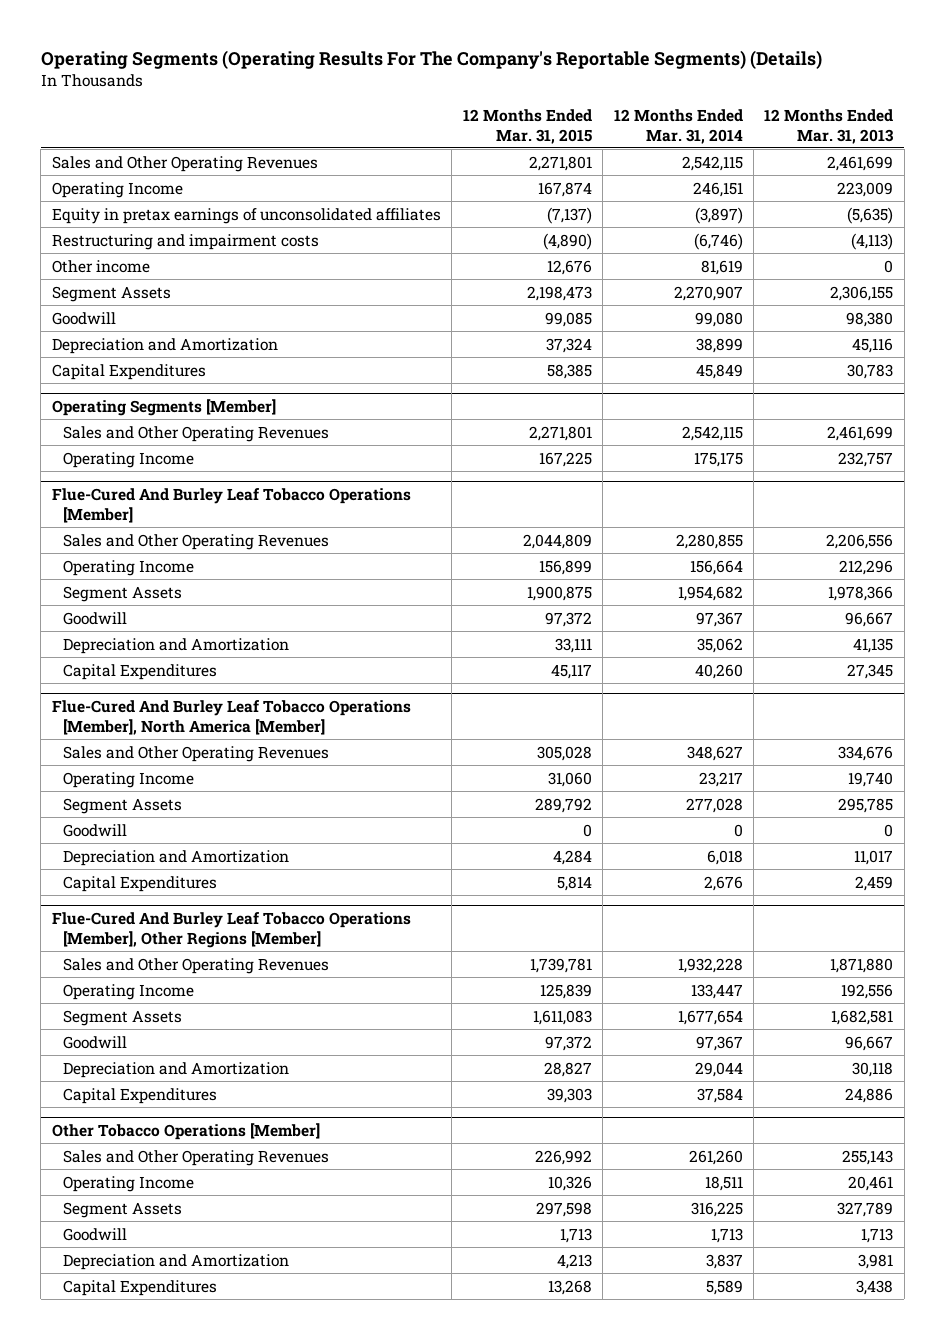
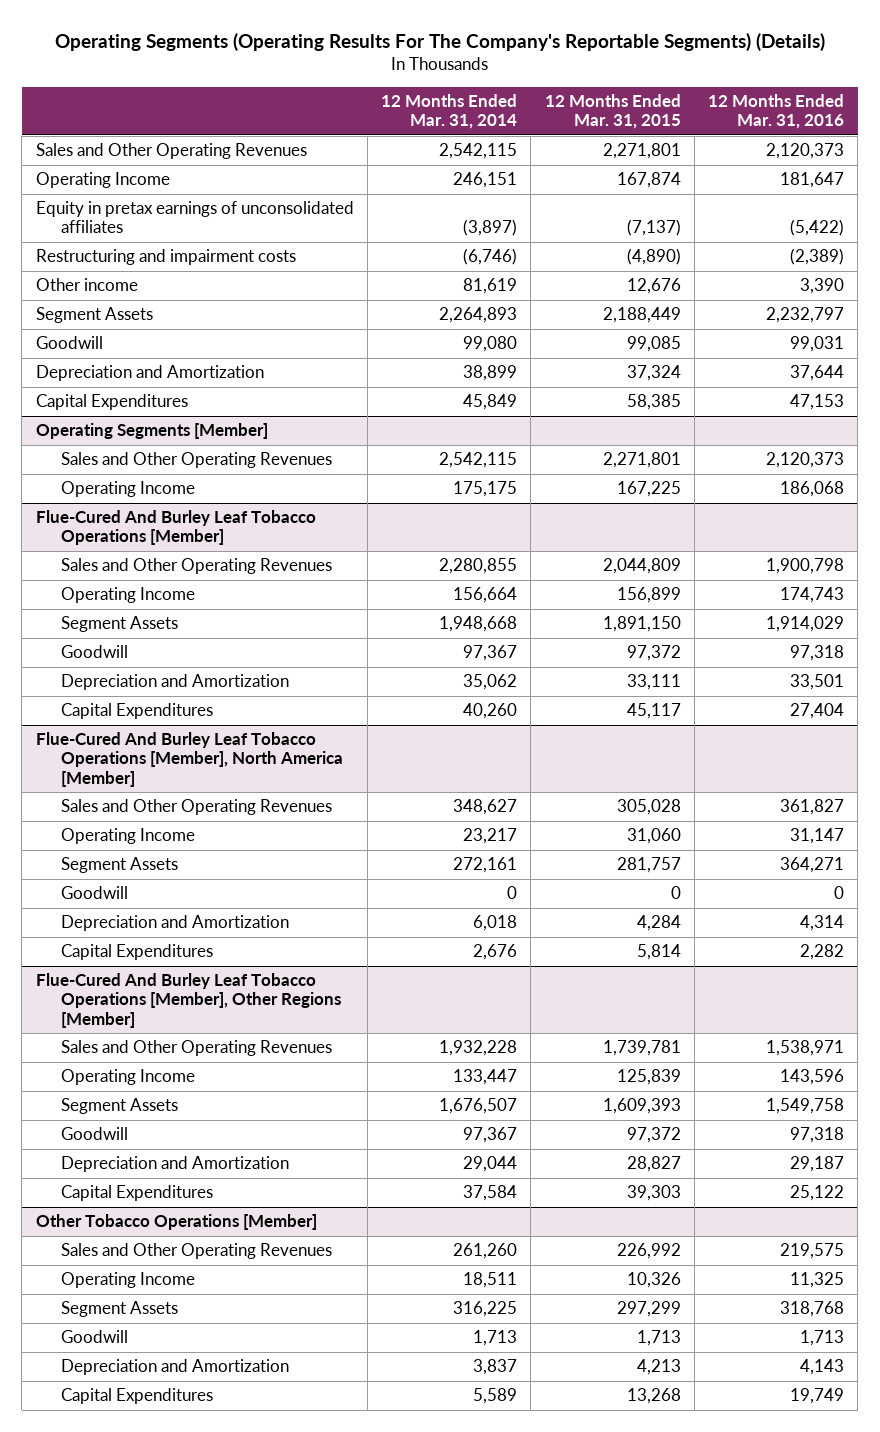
[764,108,895,144] 12 Months Ended Mar. 31, 2013 -> none
none -> [708,93,845,130] 12 Months Ended Mar. 31, 2016
[526,285,592,301] 2,198,473 -> [602,307,681,324] 2,188,449
[673,285,743,301] 2,270,907 -> [439,307,518,324] 2,264,893
[526,585,592,601] 1,900,875 -> [602,616,681,633] 1,891,150
[677,585,743,601] 1,954,682 -> [439,616,518,633] 1,948,668
[534,797,592,813] 289,792 -> [616,857,681,874] 281,757
[685,797,743,813] 277,028 -> [453,857,518,874] 272,161
[532,1009,592,1025] 1,611,083 -> [602,1098,681,1115] 1,609,393
[677,1009,743,1025] 1,677,654 -> [439,1098,518,1115] 1,676,507
[535,1201,592,1217] 297,598 -> [616,1301,681,1318] 297,299

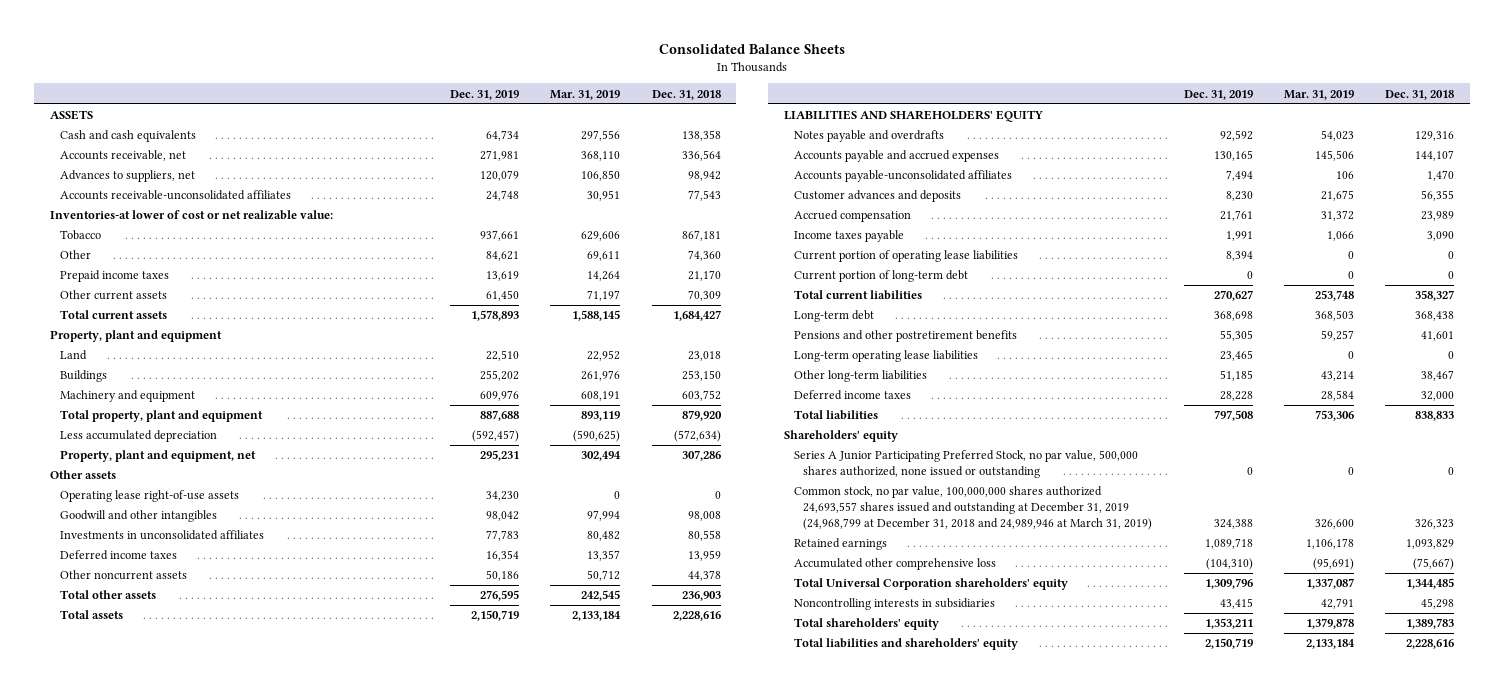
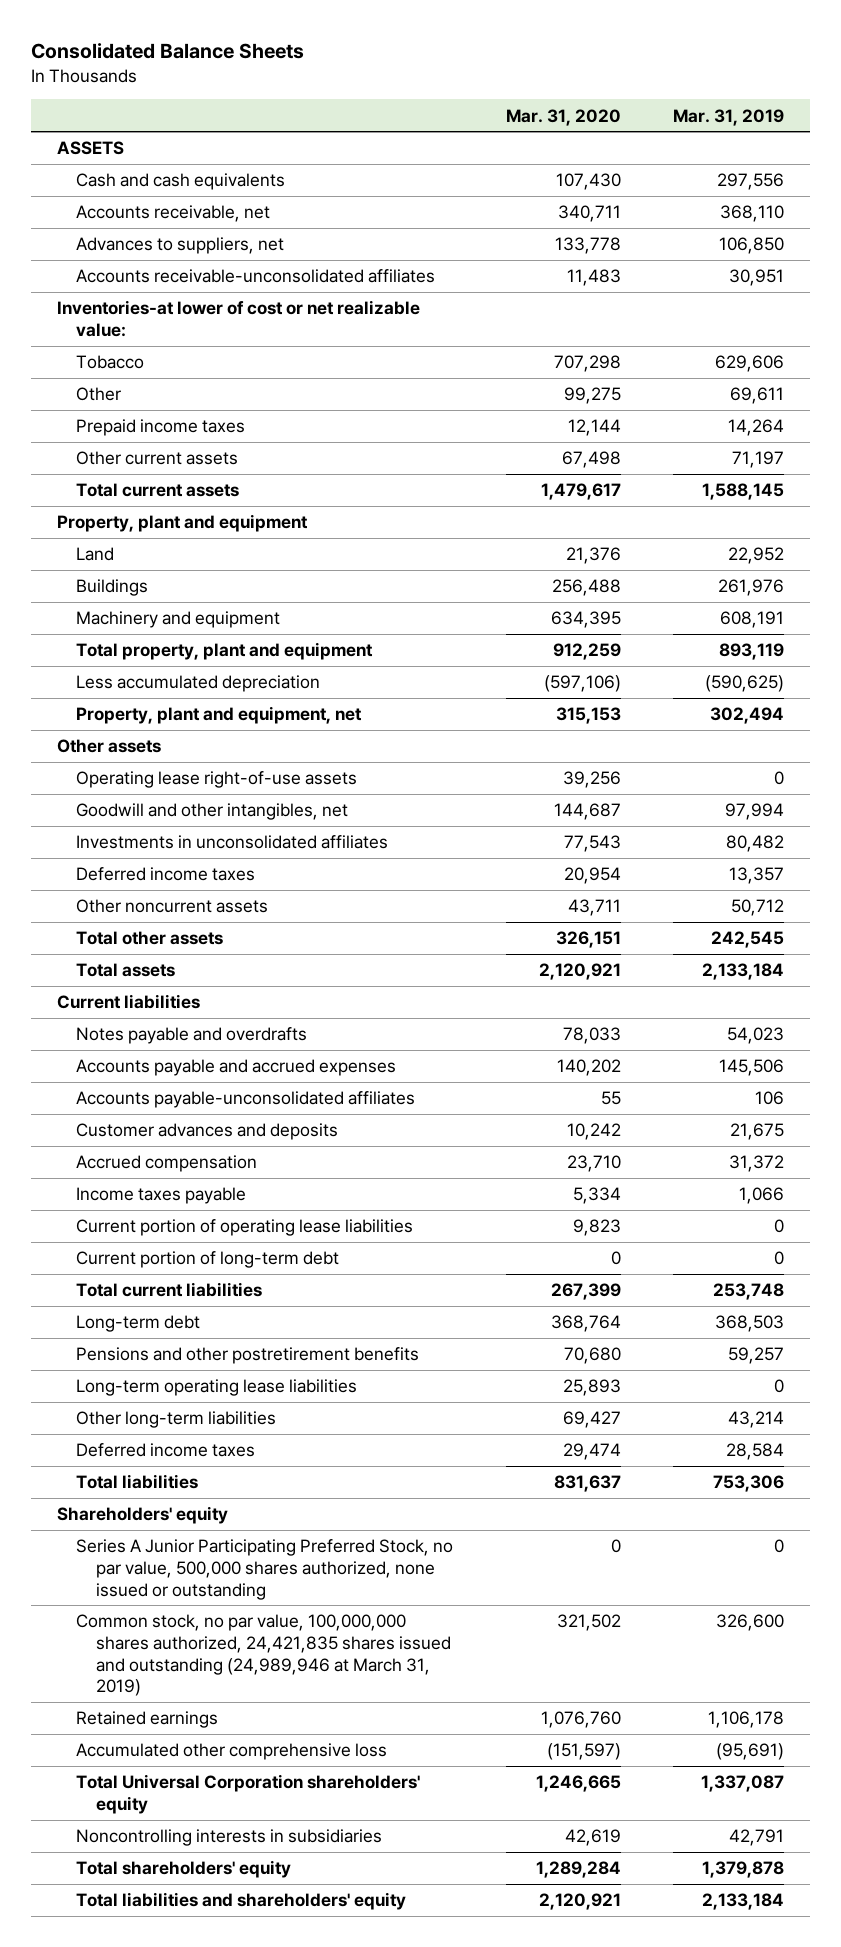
[450,89,520,100] Dec. 31, 2019 -> none
[651,89,721,100] Dec. 31, 2018 -> none
none -> [505,108,621,126] Mar. 31, 2020
[59,510,217,523] Goodwill and other intangibles -> [76,803,349,821] Goodwill and other intangibles, net
[783,110,1043,123] LIABILITIES AND SHAREHOLDERS' EQUITY -> none
none -> [57,994,201,1010] Current liabilities
[793,486,1153,531] Common stock, no par value, 100,000,000 shares authorized 24,693,557 shares issued and outstanding at December 31, 2019 (24,968,799 at December 31, 2018 and 24,989,946 at March 31, 2019) -> [76,1614,451,1697] Common stock, no par value, 100,000,000 shares authorized, 24,421,835 shares issued and outstanding (24,989,946 at March 31, 2019)

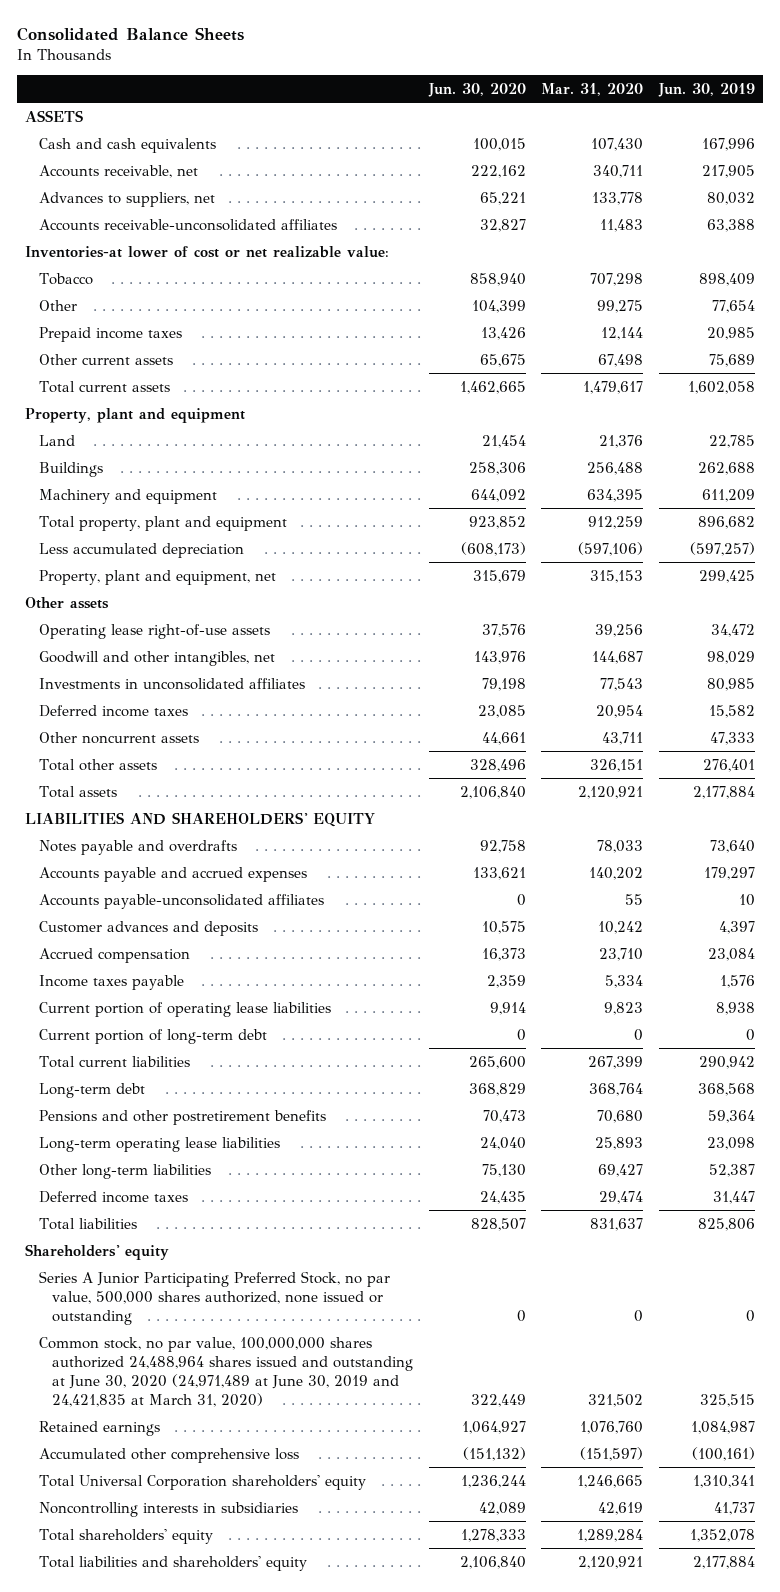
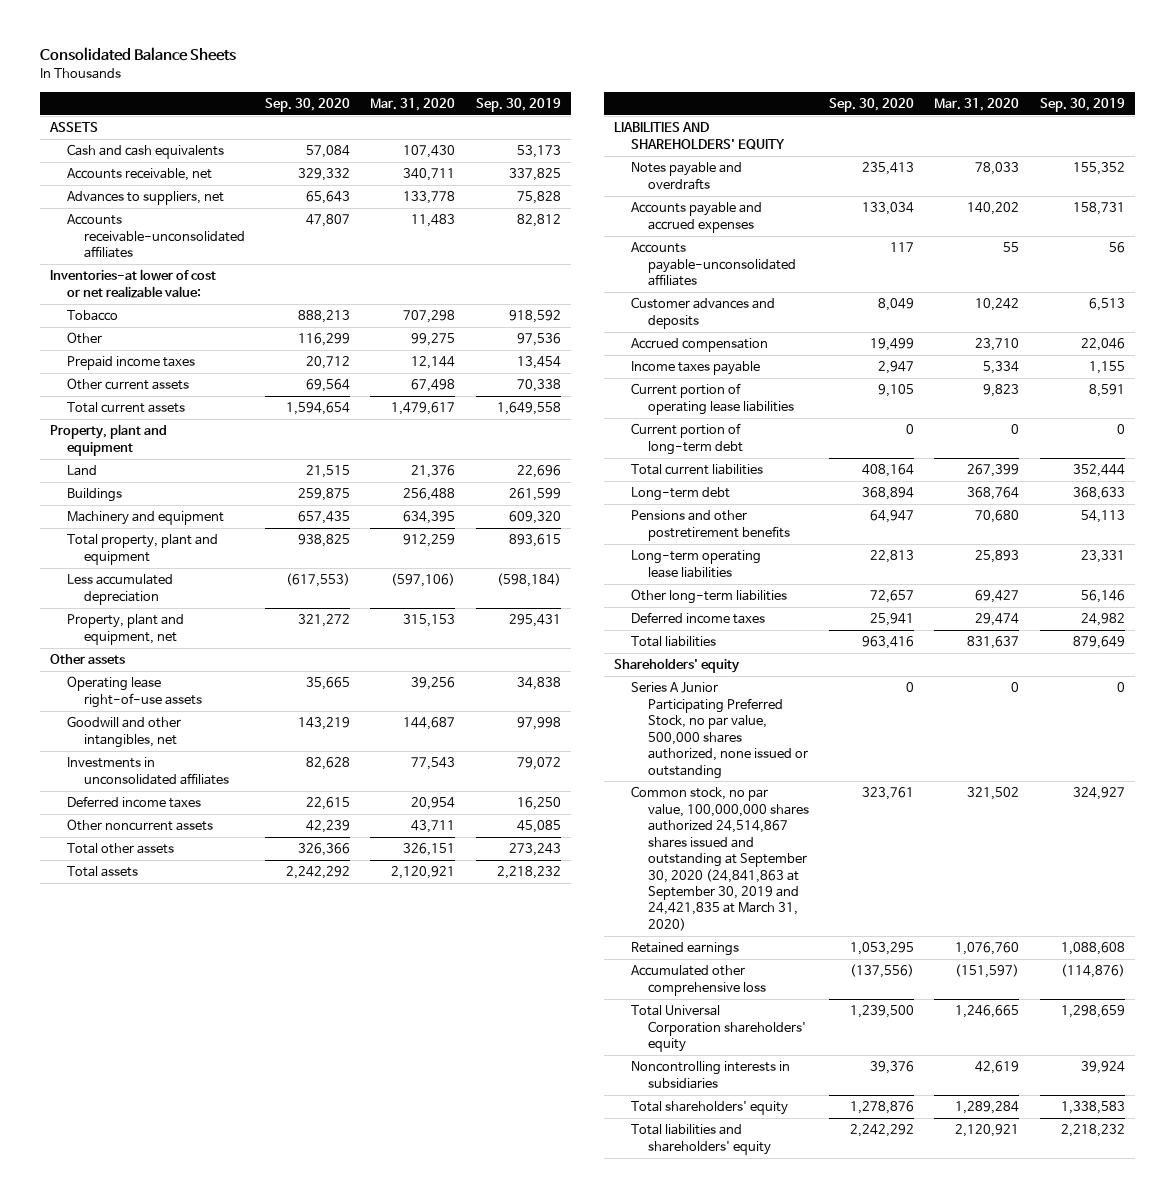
[427,83,526,98] Jun. 30, 2020 -> none
[658,83,756,98] Jun. 30, 2019 -> none
none -> [265,97,351,112] Sep. 30, 2020
none -> [475,97,561,112] Sep. 30, 2019
[38,1336,414,1407] Common stock, no par value, 100,000,000 shares authorized 24,488,964 shares issued and outstanding at June 30, 2020 (24,971,489 at June 30, 2019 and 24,421,835 at March 31, 2020) -> [630,786,809,931] Common stock, no par value, 100,000,000 shares authorized 24,514,867 shares issued and outstanding at September 30, 2020 (24,841,863 at September 30, 2019 and 24,421,835 at March 31, 2020)

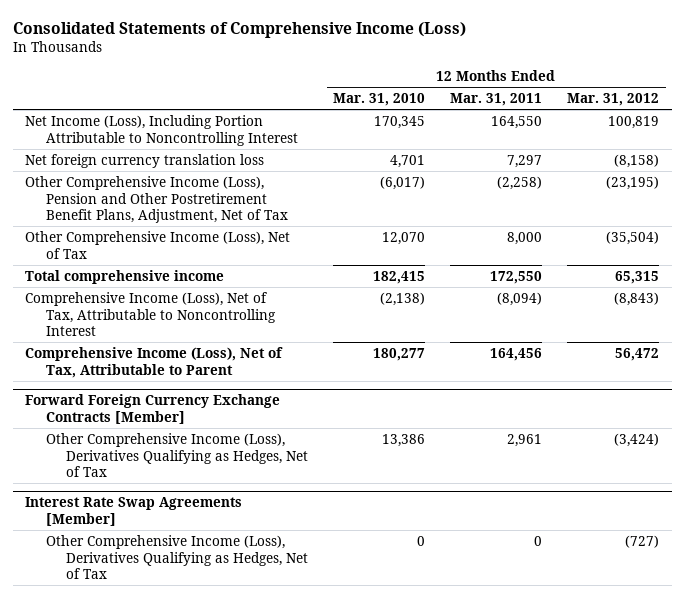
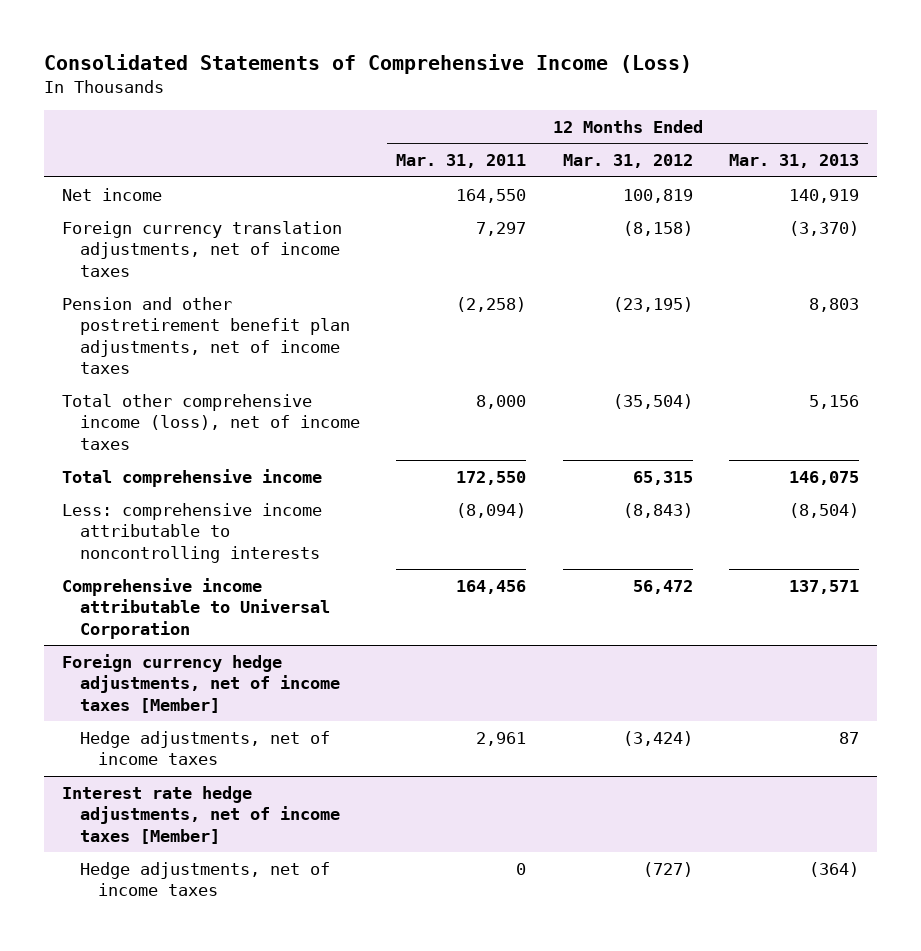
[333,93,426,107] Mar. 31, 2010 -> none
none -> [729,154,860,169] Mar. 31, 2013
[25,114,298,146] Net Income (Loss), Including Portion Attributable to Noncontrolling Interest -> [61,187,162,201] Net income
[25,153,265,168] Net foreign currency translation loss -> [61,220,342,277] Foreign currency translation adjustments, net of income taxes
[25,175,288,224] Other Comprehensive Income (Loss), Pension and Other Postretirement Benefit Plans, Adjustment, Net of Tax -> [61,296,351,374] Pension and other postretirement benefit plan adjustments, net of income taxes
[25,230,291,259] Other Comprehensive Income (Loss), Net of Tax -> [61,393,361,450] Total other comprehensive income (loss), net of income taxes
[25,394,281,424] Forward Foreign Currency Exchange Contracts [Member] -> none
[25,497,243,526] Interest Rate Swap Agreements [Member] -> none
[25,291,276,337] Comprehensive Income (Loss), Net of Tax, Attributable to Noncontrolling Interest -> [61,502,322,563] Less: comprehensive income attributable to noncontrolling interests
[25,346,284,378] Comprehensive Income (Loss), Net of Tax, Attributable to Parent -> [61,577,331,639] Comprehensive income attributable to Universal Corporation
none -> [61,653,341,713] Foreign currency hedge adjustments, net of income taxes [Member]
[45,432,309,478] Other Comprehensive Income (Loss), Derivatives Qualifying as Hedges, Net of Tax -> [80,730,331,766] Hedge adjustments, net of income taxes
none -> [61,785,341,844] Interest rate hedge adjustments, net of income taxes [Member]
[45,534,309,580] Other Comprehensive Income (Loss), Derivatives Qualifying as Hedges, Net of Tax -> [80,861,331,897] Hedge adjustments, net of income taxes

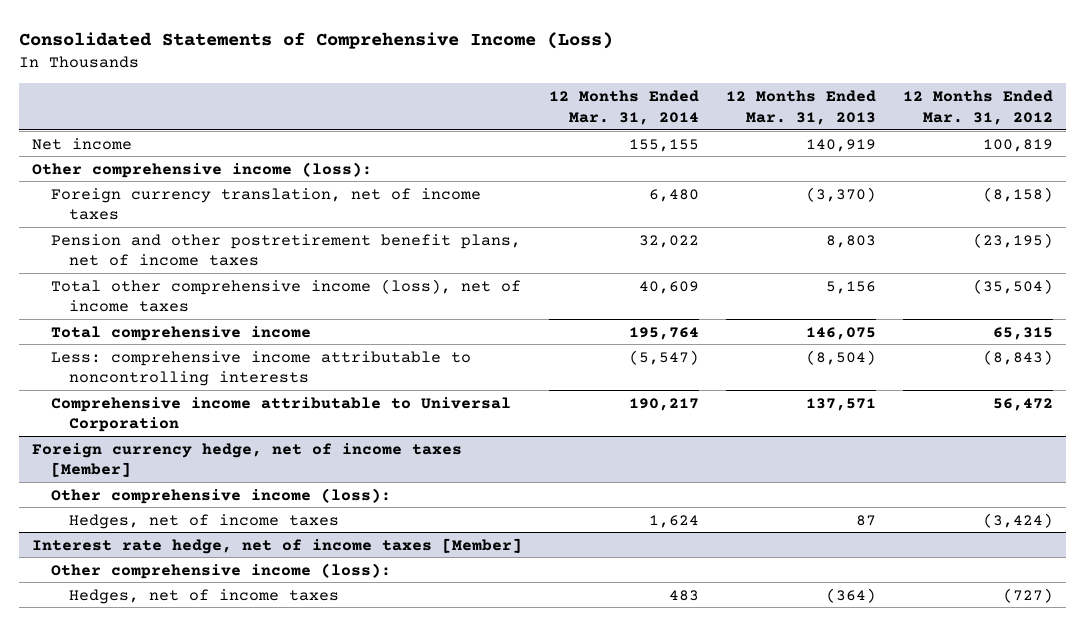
[396,154,527,169] Mar. 31, 2011 -> none
none -> [549,90,700,125] 12 Months Ended Mar. 31, 2014
none -> [32,161,373,178] Other comprehensive income (loss):
[61,220,342,277] Foreign currency translation adjustments, net of income taxes -> [50,187,481,221] Foreign currency translation, net of income taxes
[61,296,351,374] Pension and other postretirement benefit plan adjustments, net of income taxes -> [50,233,521,267] Pension and other postretirement benefit plans, net of income taxes
[61,653,341,713] Foreign currency hedge adjustments, net of income taxes [Member] -> [32,442,463,478] Foreign currency hedge, net of income taxes [Member]
none -> [50,487,391,504] Other comprehensive income (loss):
[80,730,331,766] Hedge adjustments, net of income taxes -> [69,513,340,529] Hedges, net of income taxes
[61,785,341,844] Interest rate hedge adjustments, net of income taxes [Member] -> [32,537,523,554] Interest rate hedge, net of income taxes [Member]
none -> [50,562,391,579] Other comprehensive income (loss):
[80,861,331,897] Hedge adjustments, net of income taxes -> [69,588,340,604] Hedges, net of income taxes

